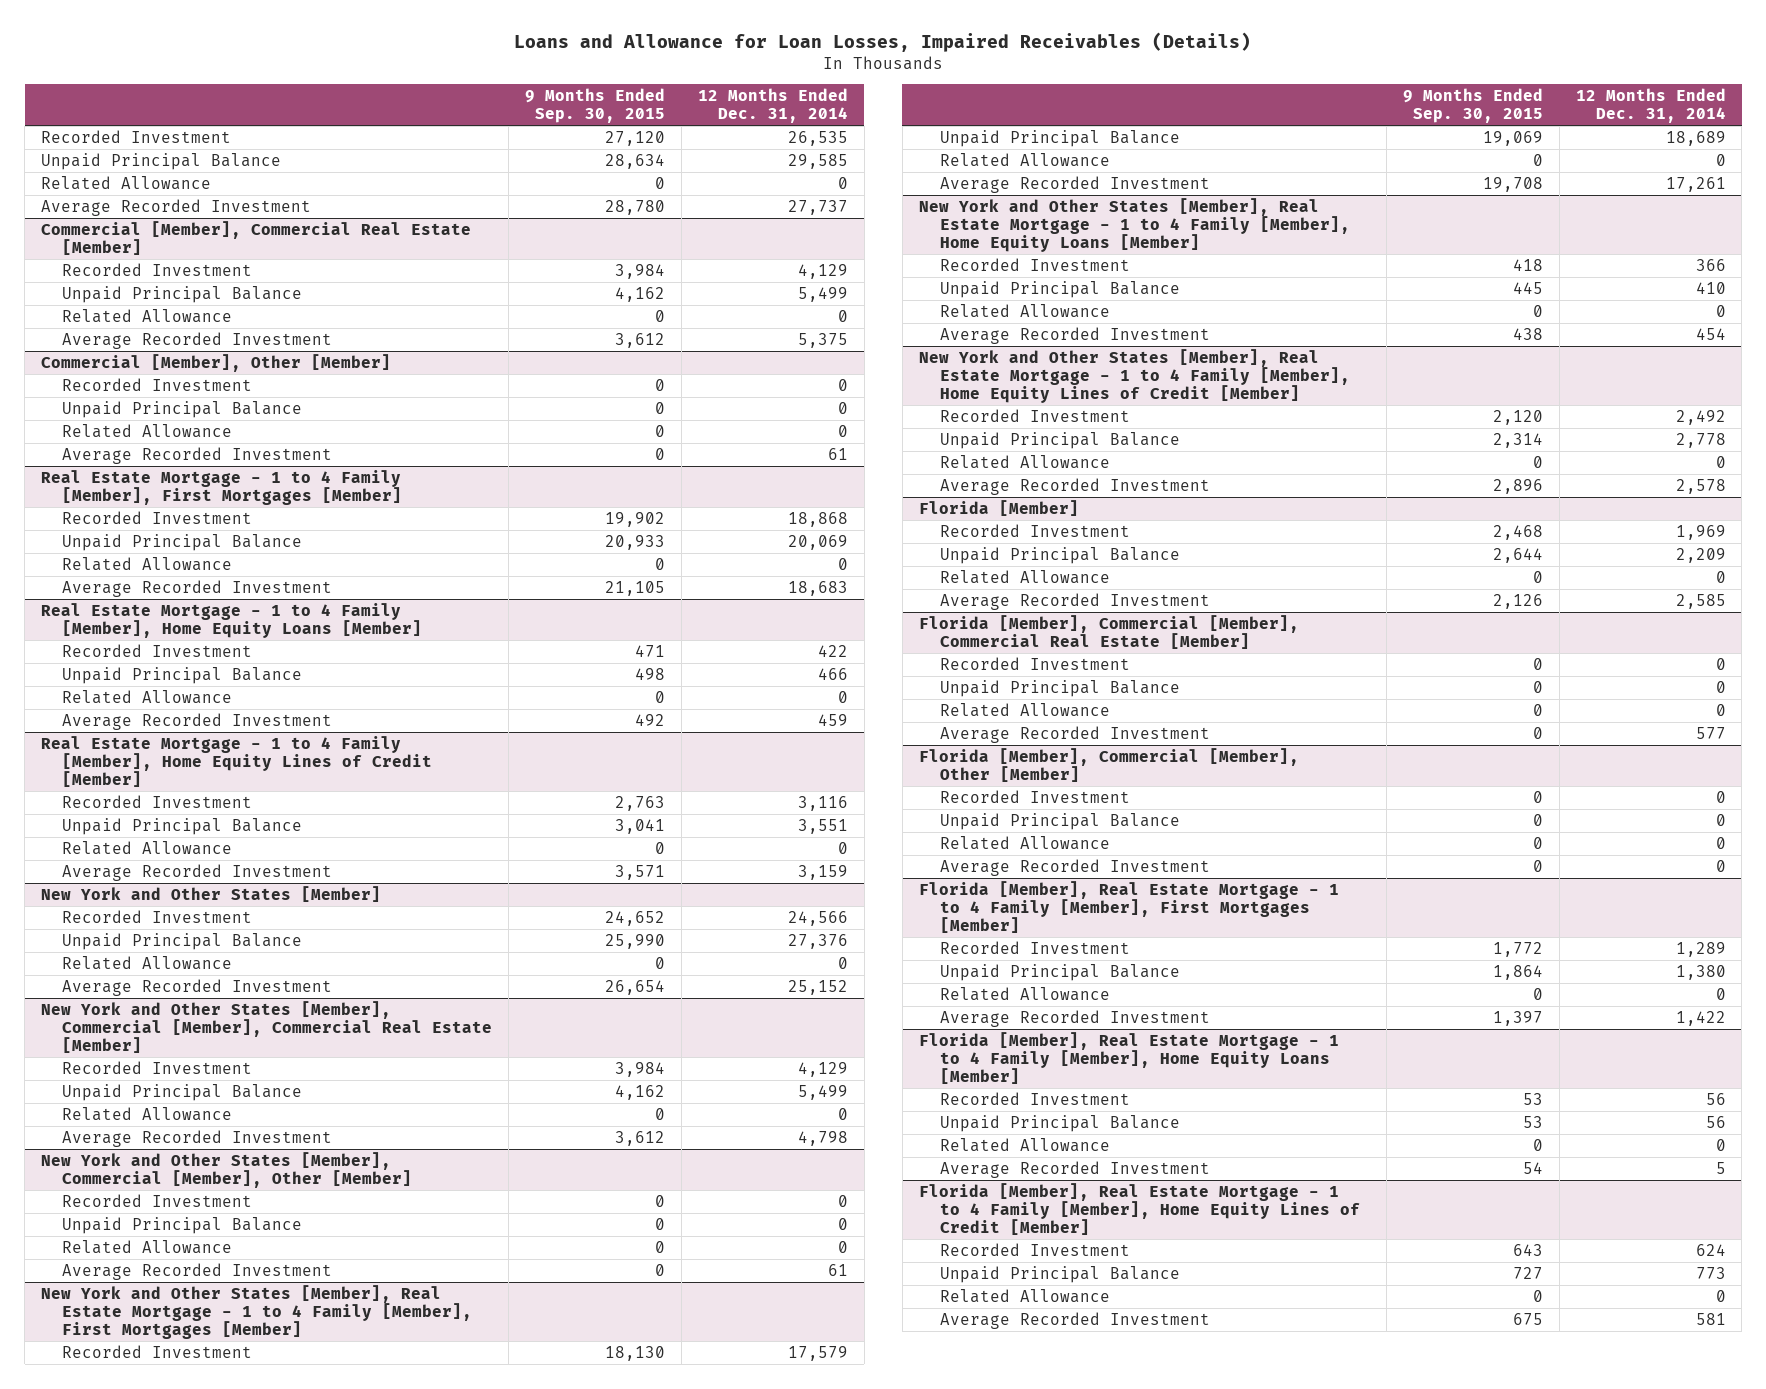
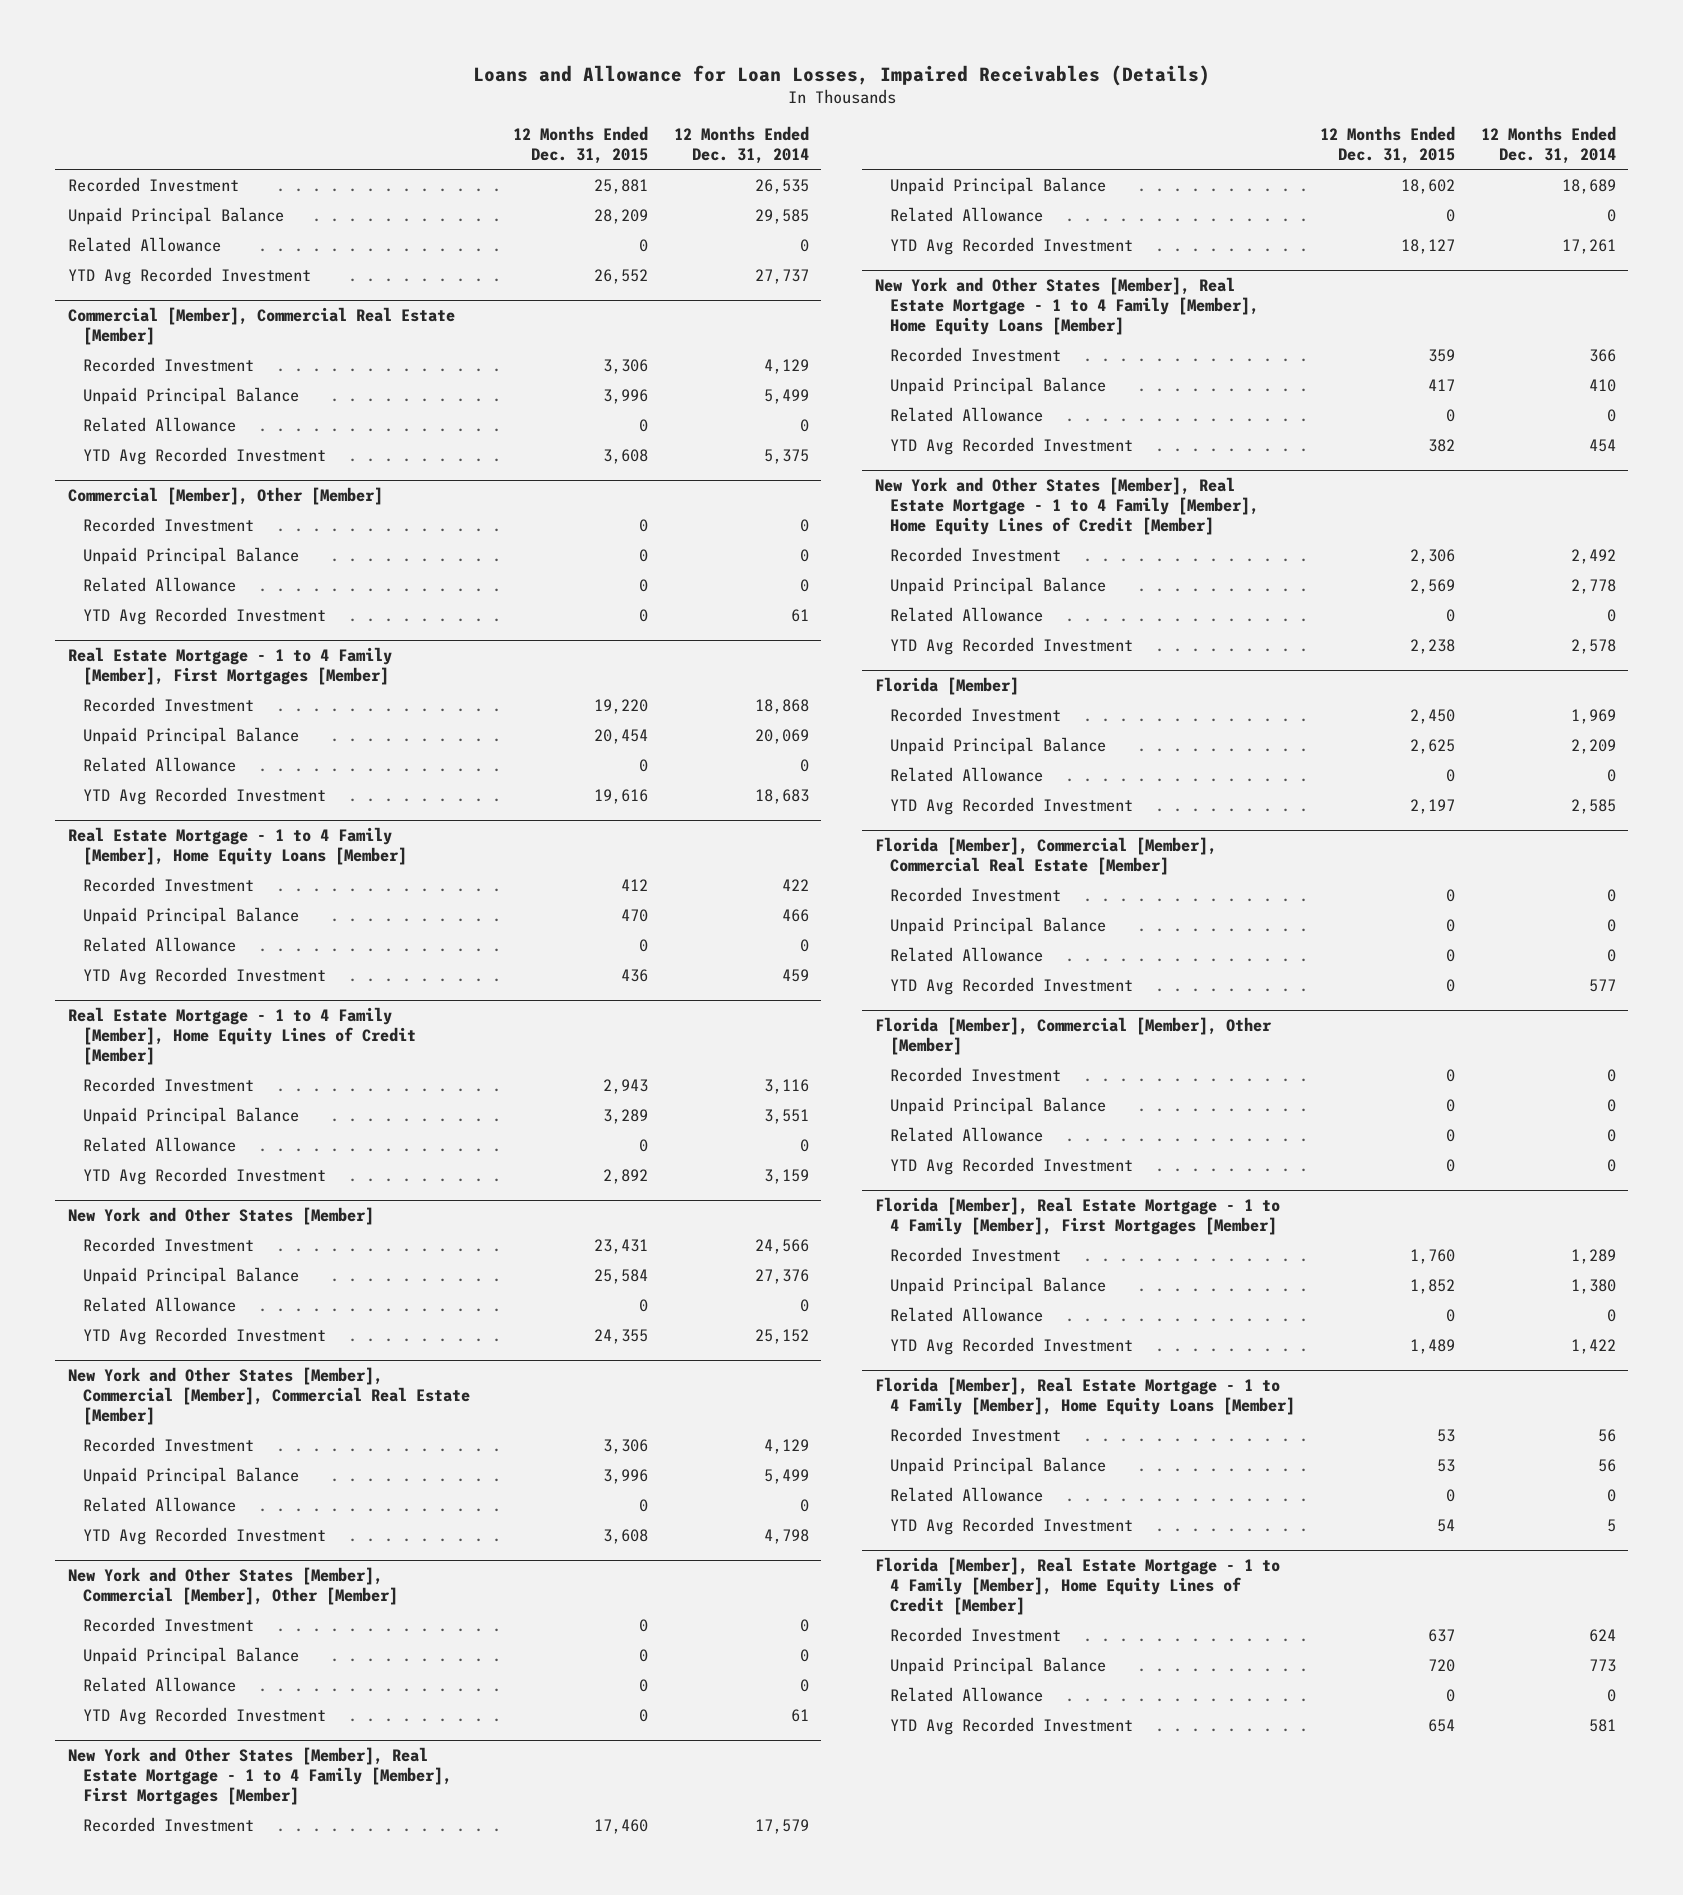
[524,88,665,124] 9 Months Ended Sep. 30, 2015 -> none
none -> [513,125,649,165] 12 Months Ended Dec. 31, 2015
[40,198,311,216] Average Recorded Investment -> [67,266,311,285] YTD Avg Recorded Investment
[61,331,332,349] Average Recorded Investment -> [83,446,327,465] YTD Avg Recorded Investment
[61,446,332,464] Average Recorded Investment -> [83,606,327,625] YTD Avg Recorded Investment
[61,579,332,597] Average Recorded Investment -> [83,786,327,805] YTD Avg Recorded Investment
[61,712,332,730] Average Recorded Investment -> [83,966,327,985] YTD Avg Recorded Investment
[61,863,332,881] Average Recorded Investment -> [83,1166,327,1185] YTD Avg Recorded Investment
[61,978,332,996] Average Recorded Investment -> [83,1326,327,1345] YTD Avg Recorded Investment
[61,1129,332,1147] Average Recorded Investment -> [83,1526,327,1545] YTD Avg Recorded Investment
[61,1262,332,1280] Average Recorded Investment -> [83,1706,327,1725] YTD Avg Recorded Investment
[939,175,1210,193] Average Recorded Investment -> [890,236,1134,255] YTD Avg Recorded Investment
[939,326,1210,344] Average Recorded Investment -> [890,436,1134,455] YTD Avg Recorded Investment
[939,477,1210,495] Average Recorded Investment -> [890,636,1134,655] YTD Avg Recorded Investment
[939,592,1210,610] Average Recorded Investment -> [890,796,1134,815] YTD Avg Recorded Investment
[939,725,1210,743] Average Recorded Investment -> [890,976,1134,995] YTD Avg Recorded Investment
[939,858,1210,876] Average Recorded Investment -> [890,1156,1134,1175] YTD Avg Recorded Investment
[939,1009,1210,1027] Average Recorded Investment -> [890,1336,1134,1355] YTD Avg Recorded Investment
[939,1160,1210,1178] Average Recorded Investment -> [890,1516,1134,1535] YTD Avg Recorded Investment
[939,1311,1210,1329] Average Recorded Investment -> [890,1716,1134,1735] YTD Avg Recorded Investment

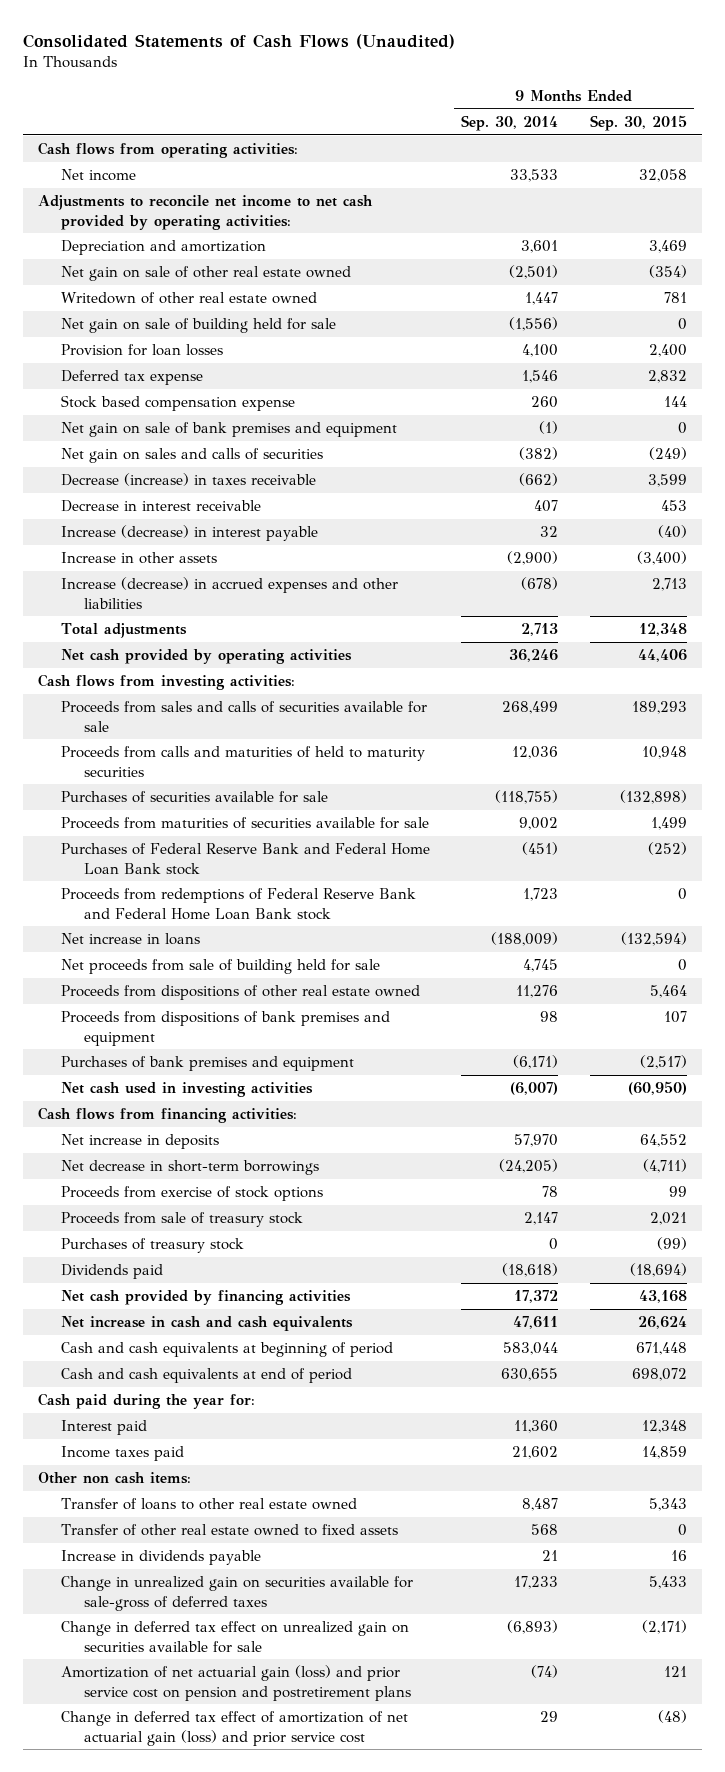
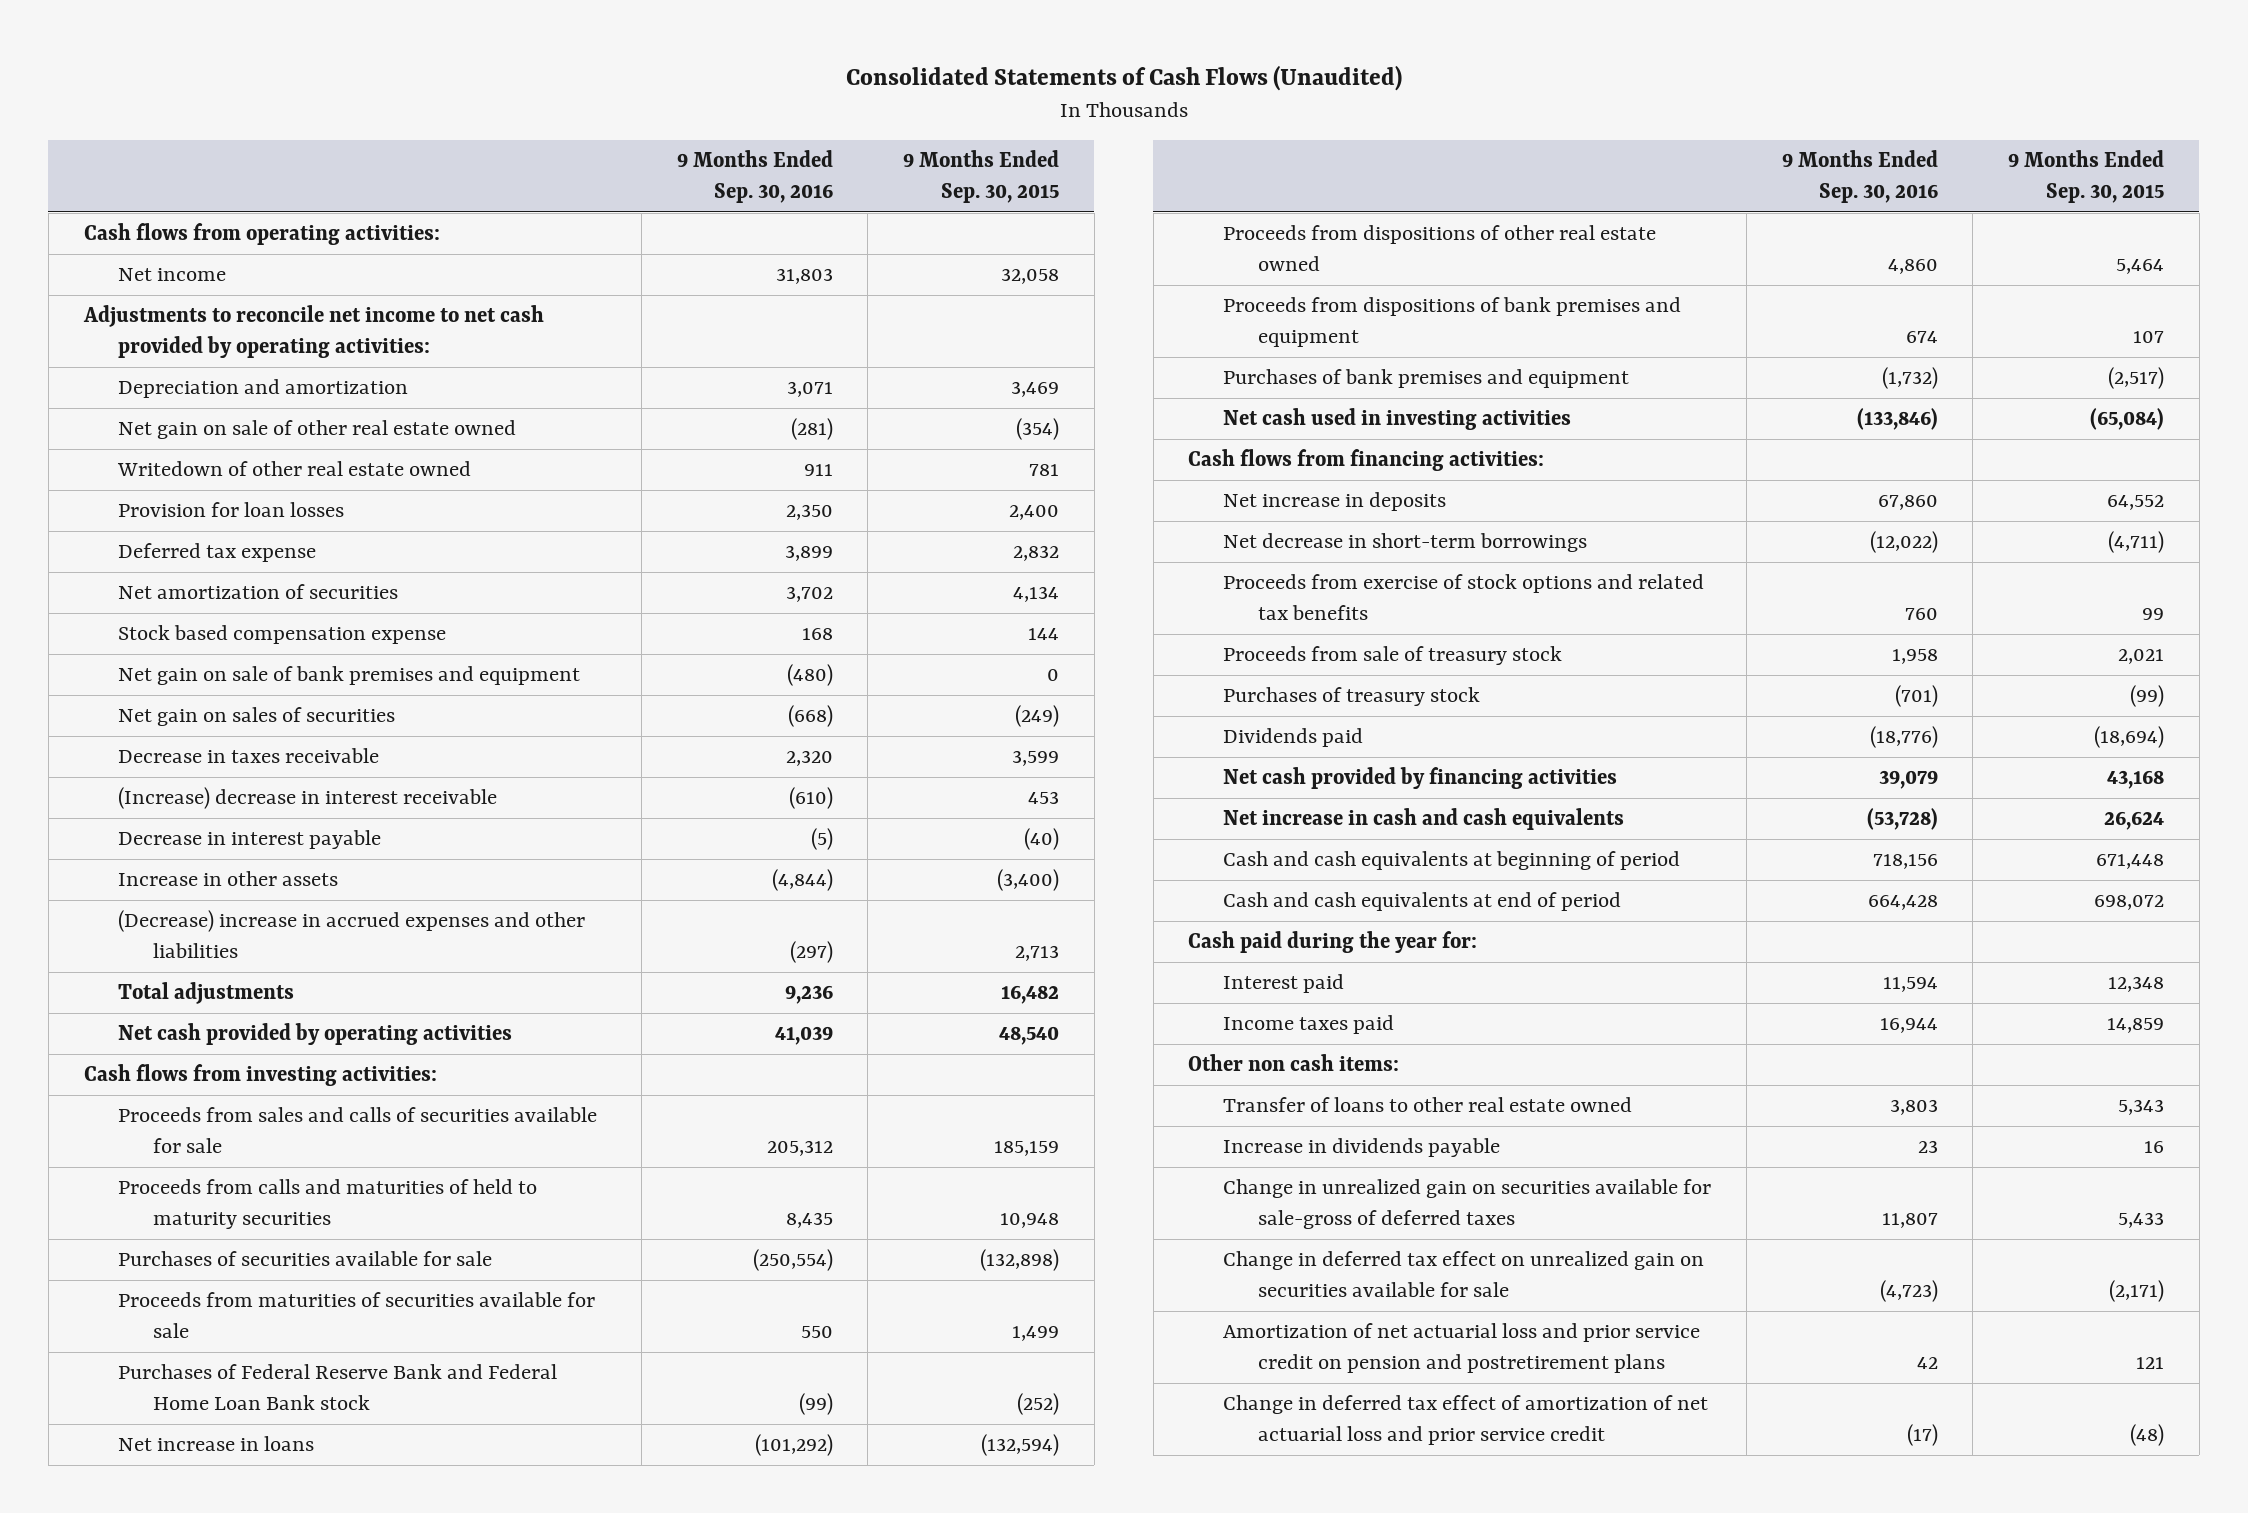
[461,115,559,132] Sep. 30, 2014 -> none
none -> [676,150,833,203] 9 Months Ended Sep. 30, 2016
[61,318,337,334] Net gain on sale of building held for sale -> none
none -> [118,584,399,600] Net amortization of securities
[61,448,324,464] Net gain on sales and calls of securities -> [118,707,396,727] Net gain on sales of securities
[61,473,317,487] Decrease (increase) in taxes receivable -> [118,748,380,764] Decrease in taxes receivable
[61,500,262,513] Decrease in interest receivable -> [118,787,498,810] (Increase) decrease in interest receivable
[61,525,319,542] Increase (decrease) in interest payable -> [118,830,382,850] Decrease in interest payable
[61,577,399,609] Increase (decrease) in accrued expenses and other liabilities -> [118,910,586,958] (Decrease) increase in accrued expenses and other liabilities
[638,623,687,637] 12,348 -> [1001,985,1060,1005] 16,482
[637,649,687,663] 44,406 -> [999,1026,1060,1046] 48,540
[631,701,687,715] 189,293 -> [994,1140,1060,1156] 185,159
[61,888,417,920] Proceeds from redemptions of Federal Reserve Bank and Federal Home Loan Bank stock -> none
[61,959,381,975] Net proceeds from sale of building held for sale -> none
[627,1081,687,1096] (60,950) -> [2089,408,2164,431] (65,084)
[61,1186,324,1202] Proceeds from exercise of stock options -> [1223,574,1705,620] Proceeds from exercise of stock options and related tax benefits
[61,1524,399,1537] Transfer of other real estate owned to fixed assets -> none
[61,1665,411,1701] Amortization of net actuarial gain (loss) and prior service cost on pension and postretirement plans -> [1223,1323,1701,1373] Amortization of net actuarial loss and prior service credit on pension and postretirement plans
[61,1711,409,1746] Change in deferred tax effect of amortization of net actuarial gain (loss) and prior service cost -> [1223,1395,1709,1445] Change in deferred tax effect of amortization of net actuarial loss and prior service credit

